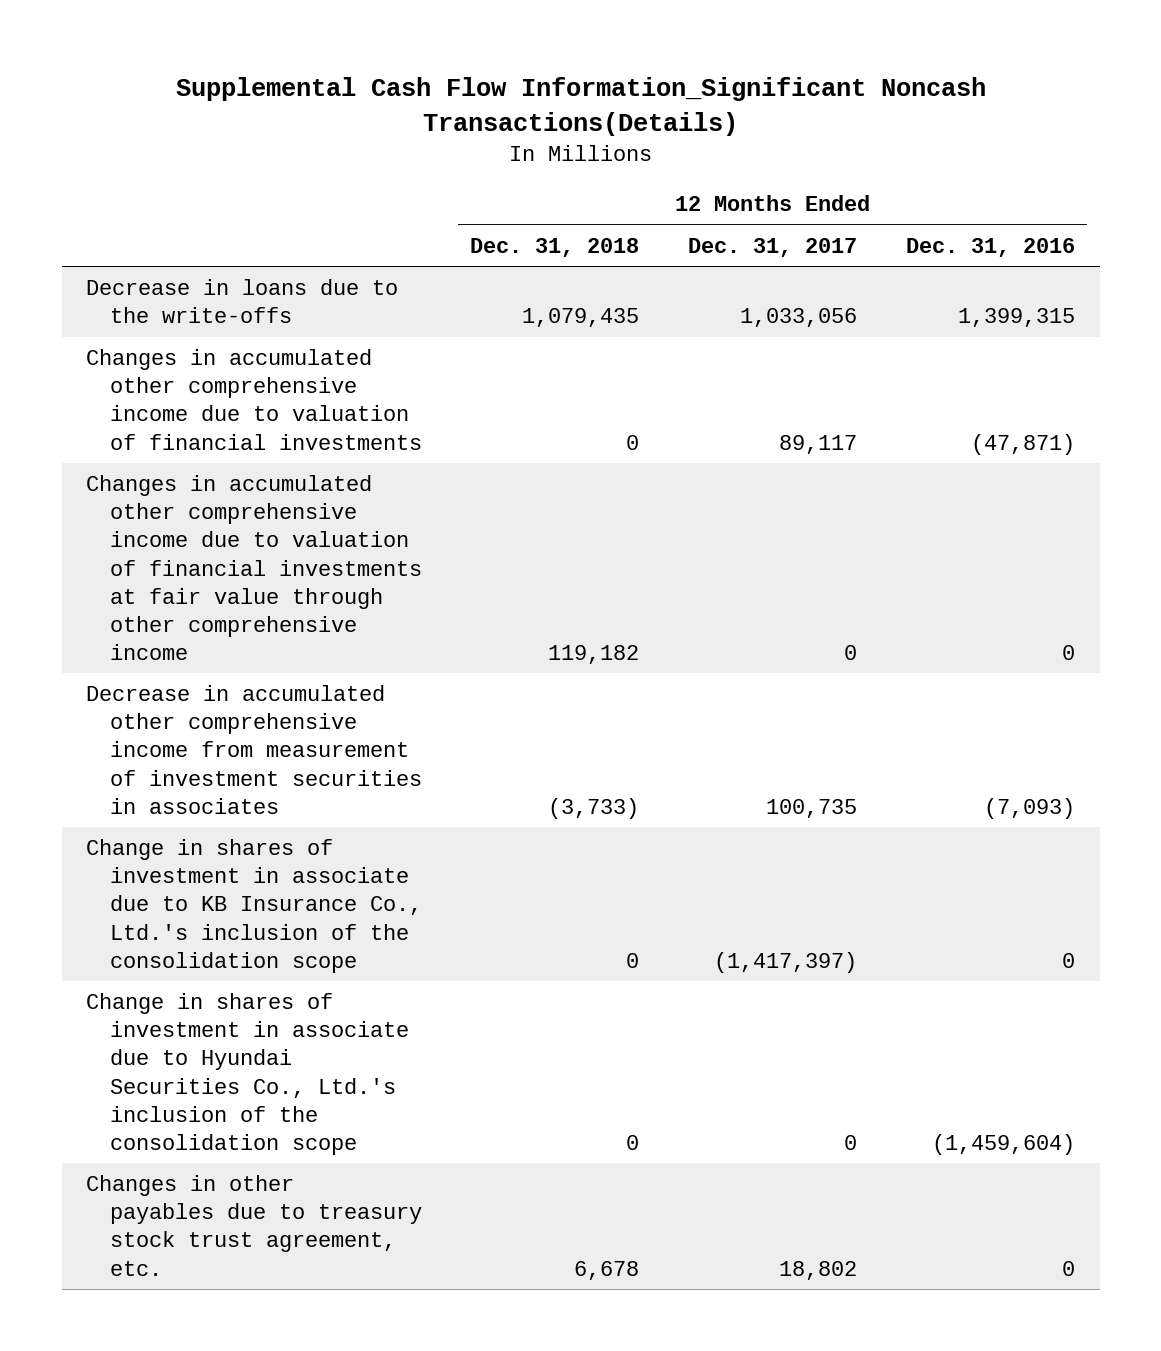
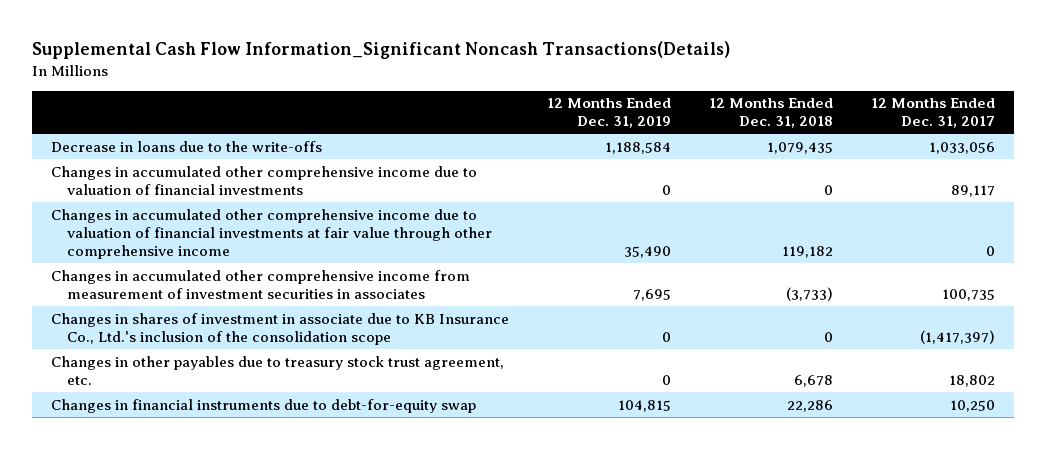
[906,237,1076,257] Dec. 31, 2016 -> none
none -> [546,98,671,129] 12 Months Ended Dec. 31, 2019
[86,993,409,1155] Change in shares of investment in associate due to Hyundai Securities Co., Ltd.'s inclusion of the consolidation scope -> none
[86,685,422,814] Decrease in accumulated other comprehensive income from measurement of investment securities in associates -> [50,269,470,299] Changes in accumulated other comprehensive income from measurement of investment securities in associates
[86,839,422,973] Change in shares of investment in associate due to KB Insurance Co., Ltd.'s inclusion of the consolidation scope -> [50,312,509,345] Changes in shares of investment in associate due to KB Insurance Co., Ltd.'s inclusion of the consolidation scope
none -> [50,398,476,413] Changes in financial instruments due to debt-for-equity swap

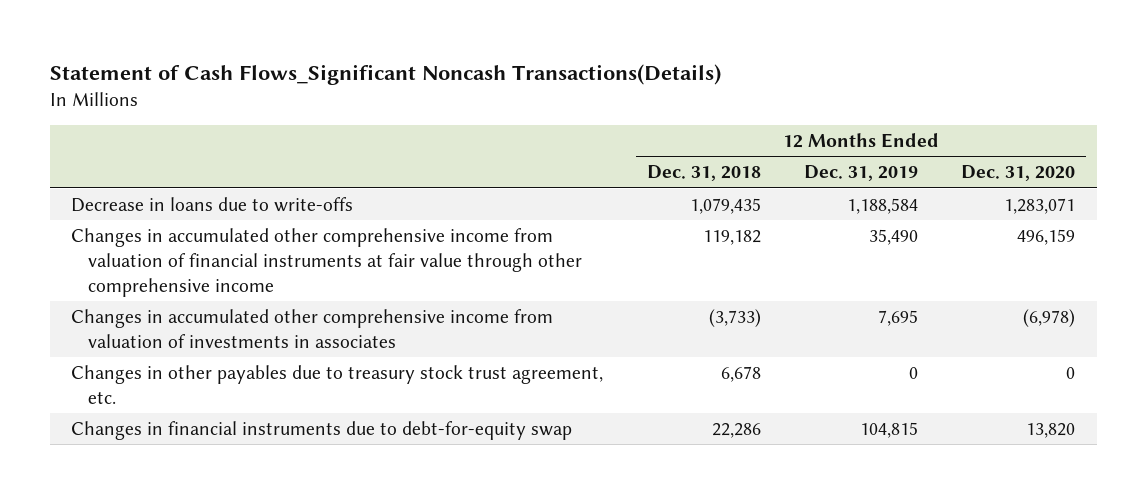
[31,41,730,60] Supplemental Cash Flow Information_Significant Noncash Transactions(Details) -> [49,63,721,85] Statement of Cash Flows_Significant Noncash Transactions(Details)
[870,98,995,129] 12 Months Ended Dec. 31, 2017 -> none
none -> [960,165,1075,182] Dec. 31, 2020
[50,165,477,195] Changes in accumulated other comprehensive income due to valuation of financial investments -> none
[50,312,509,345] Changes in shares of investment in associate due to KB Insurance Co., Ltd.'s inclusion of the consolidation scope -> none
[50,140,322,152] Decrease in loans due to the write-offs -> [71,196,354,212] Decrease in loans due to write-offs
[50,208,493,259] Changes in accumulated other comprehensive income due to valuation of financial investments at fair value through other comprehensive income -> [71,227,583,297] Changes in accumulated other comprehensive income from valuation of financial instruments at fair value through other comprehensive income
[50,269,470,299] Changes in accumulated other comprehensive income from measurement of investment securities in associates -> [71,308,554,348] Changes in accumulated other comprehensive income from valuation of investments in associates

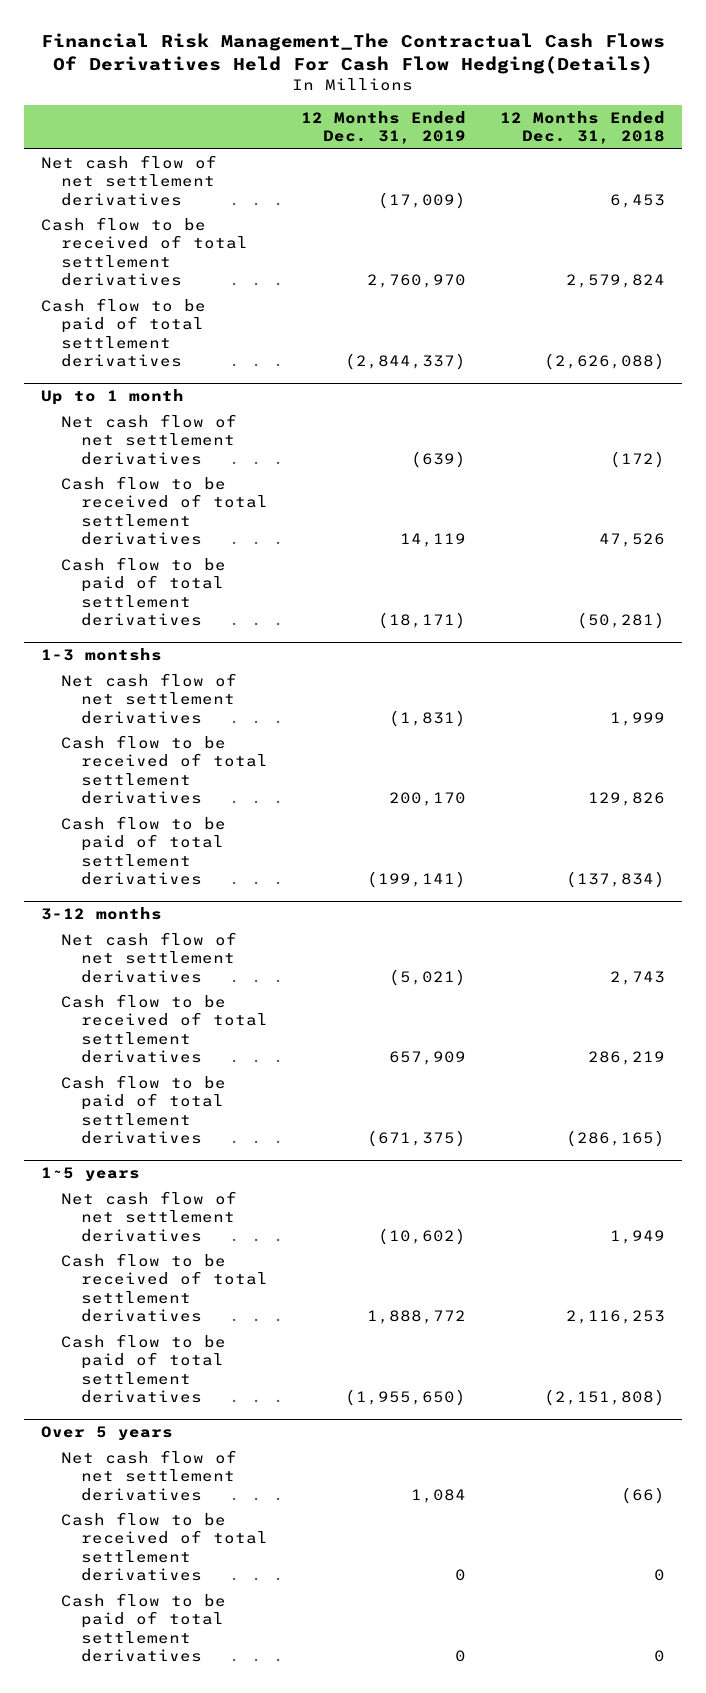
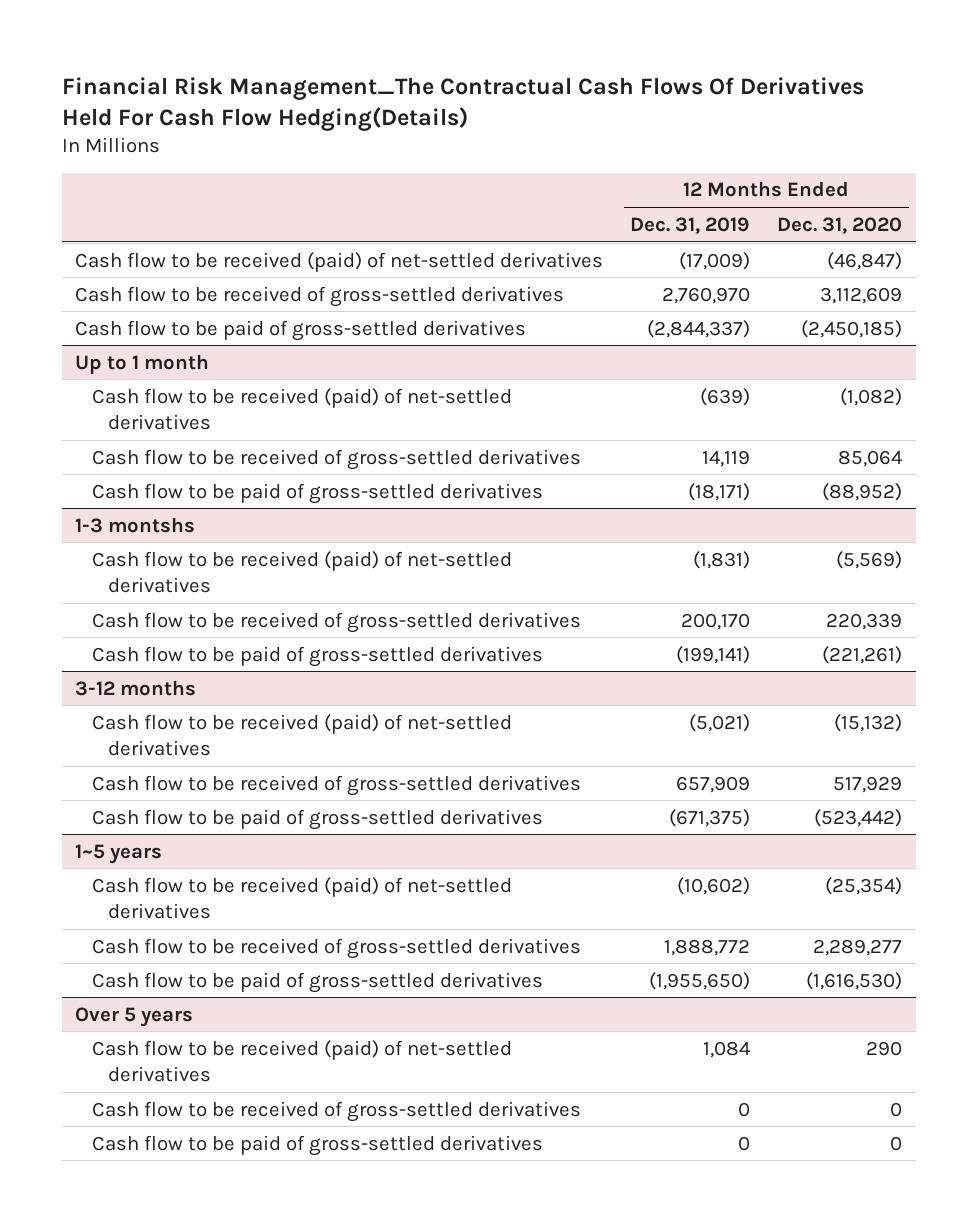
[499,110,665,145] 12 Months Ended Dec. 31, 2018 -> none
none -> [777,216,903,234] Dec. 31, 2020
[41,154,218,206] Net cash flow of net settlement derivatives -> [75,251,604,272] Cash flow to be received (paid) of net-settled derivatives
[41,216,248,287] Cash flow to be received of total settlement derivatives -> [75,285,565,307] Cash flow to be received of gross-settled derivatives
[41,297,207,368] Cash flow to be paid of total settlement derivatives -> [75,319,527,341] Cash flow to be paid of gross-settled derivatives
[60,413,237,465] Net cash flow of net settlement derivatives -> [91,387,512,430] Cash flow to be received (paid) of net-settled derivatives
[60,475,268,546] Cash flow to be received of total settlement derivatives -> [91,448,581,470] Cash flow to be received of gross-settled derivatives
[60,556,226,627] Cash flow to be paid of total settlement derivatives -> [91,482,543,504] Cash flow to be paid of gross-settled derivatives
[60,672,237,724] Net cash flow of net settlement derivatives -> [91,550,512,593] Cash flow to be received (paid) of net-settled derivatives
[60,734,268,805] Cash flow to be received of total settlement derivatives -> [91,611,581,633] Cash flow to be received of gross-settled derivatives
[60,815,226,886] Cash flow to be paid of total settlement derivatives -> [91,645,543,667] Cash flow to be paid of gross-settled derivatives
[60,931,237,983] Net cash flow of net settlement derivatives -> [91,713,512,756] Cash flow to be received (paid) of net-settled derivatives
[60,993,268,1064] Cash flow to be received of total settlement derivatives -> [91,774,581,796] Cash flow to be received of gross-settled derivatives
[60,1074,226,1145] Cash flow to be paid of total settlement derivatives -> [91,808,543,830] Cash flow to be paid of gross-settled derivatives
[60,1190,237,1242] Net cash flow of net settlement derivatives -> [91,876,512,919] Cash flow to be received (paid) of net-settled derivatives
[60,1252,268,1323] Cash flow to be received of total settlement derivatives -> [91,937,581,959] Cash flow to be received of gross-settled derivatives
[60,1333,226,1404] Cash flow to be paid of total settlement derivatives -> [91,971,543,993] Cash flow to be paid of gross-settled derivatives
[60,1449,237,1501] Net cash flow of net settlement derivatives -> [91,1039,512,1082] Cash flow to be received (paid) of net-settled derivatives
[60,1511,268,1582] Cash flow to be received of total settlement derivatives -> [91,1100,581,1122] Cash flow to be received of gross-settled derivatives
[60,1592,226,1663] Cash flow to be paid of total settlement derivatives -> [91,1134,543,1156] Cash flow to be paid of gross-settled derivatives

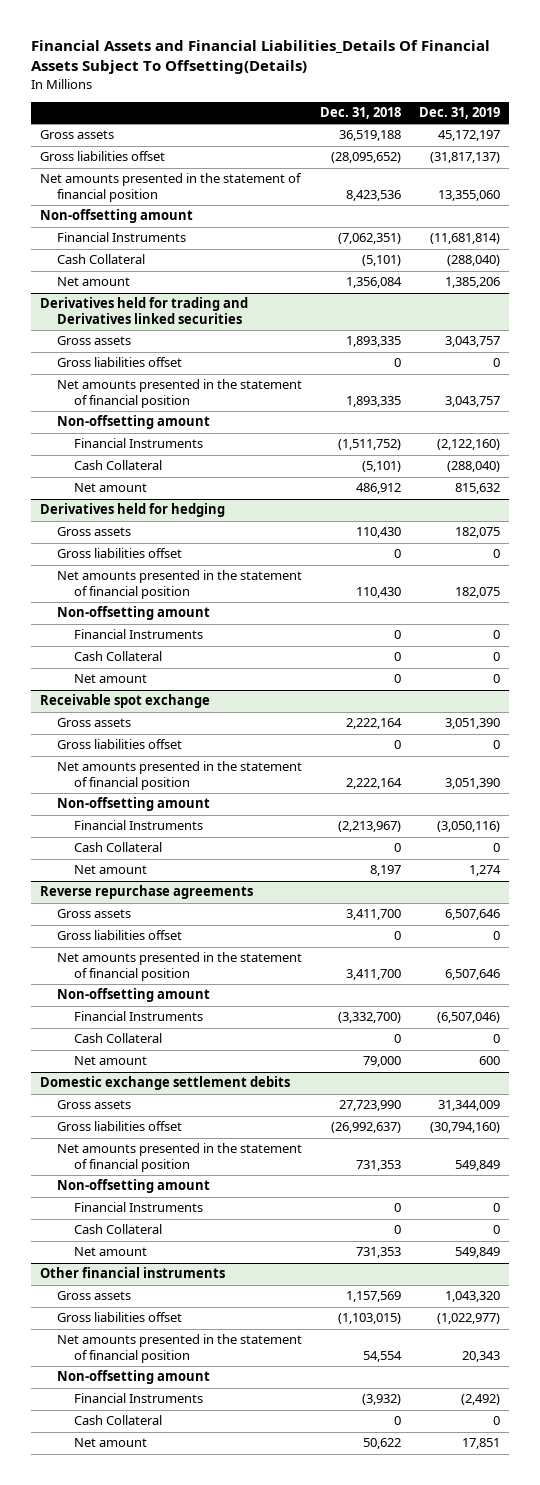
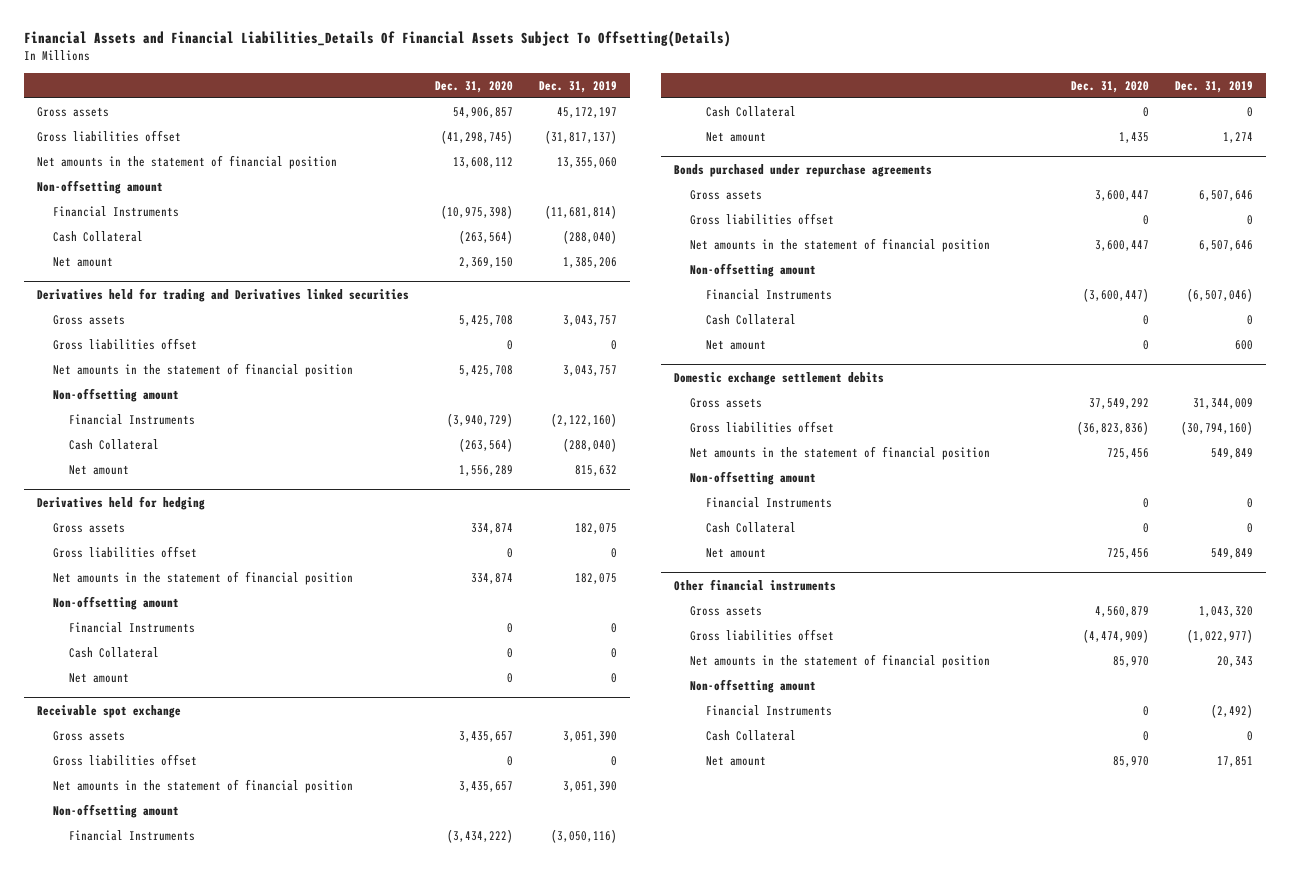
[319,107,401,120] Dec. 31, 2018 -> none
none -> [434,80,513,93] Dec. 31, 2020
[40,173,303,202] Net amounts presented in the statement of financial position -> [37,154,338,169] Net amounts in the statement of financial position
[56,379,302,408] Net amounts presented in the statement of financial position -> [52,362,353,377] Net amounts in the statement of financial position
[56,570,302,599] Net amounts presented in the statement of financial position -> [52,570,353,585] Net amounts in the statement of financial position
[56,761,302,790] Net amounts presented in the statement of financial position -> [52,778,353,793] Net amounts in the statement of financial position
[40,885,254,900] Reverse repurchase agreements -> [673,163,932,177] Bonds purchased under repurchase agreements
[56,952,302,981] Net amounts presented in the statement of financial position -> [689,237,990,252] Net amounts in the statement of financial position
[56,1143,302,1172] Net amounts presented in the statement of financial position -> [689,445,990,460] Net amounts in the statement of financial position
[56,1334,302,1363] Net amounts presented in the statement of financial position -> [689,653,990,668] Net amounts in the statement of financial position

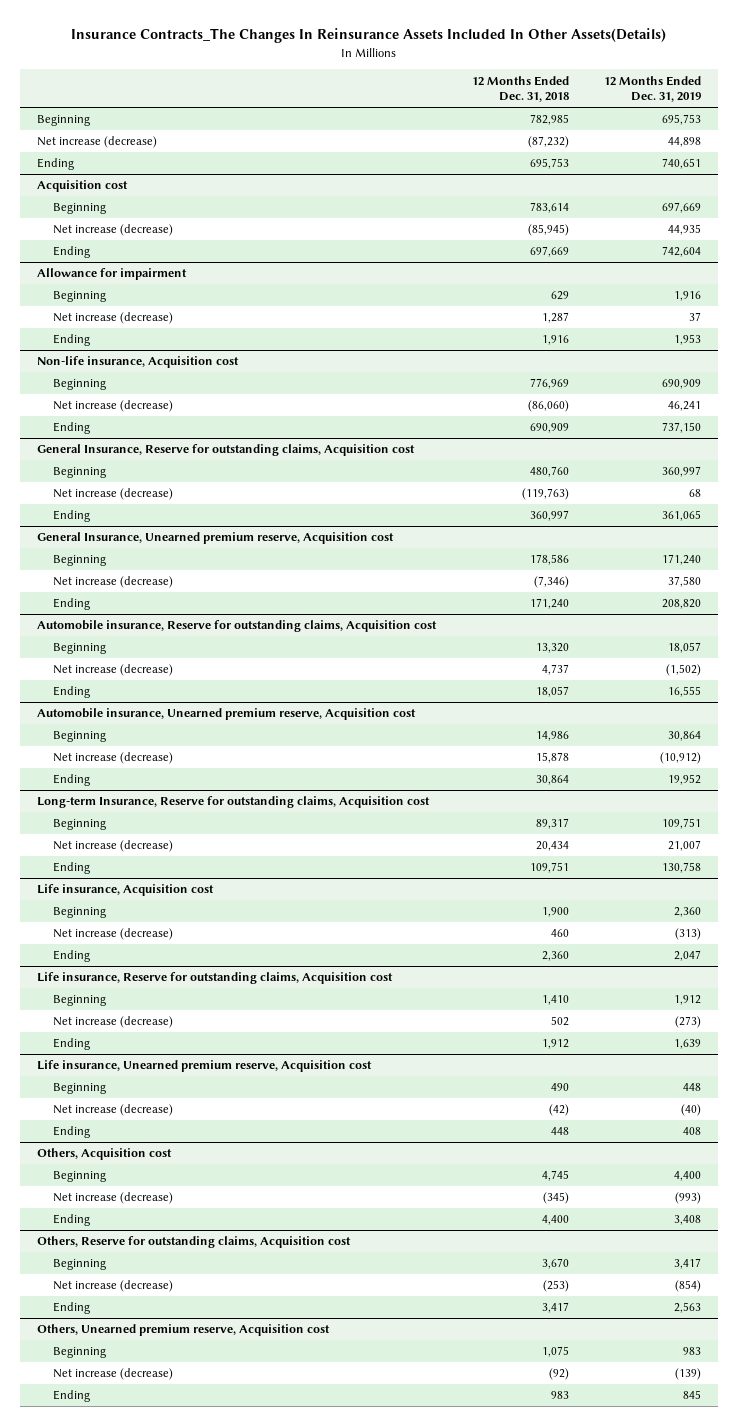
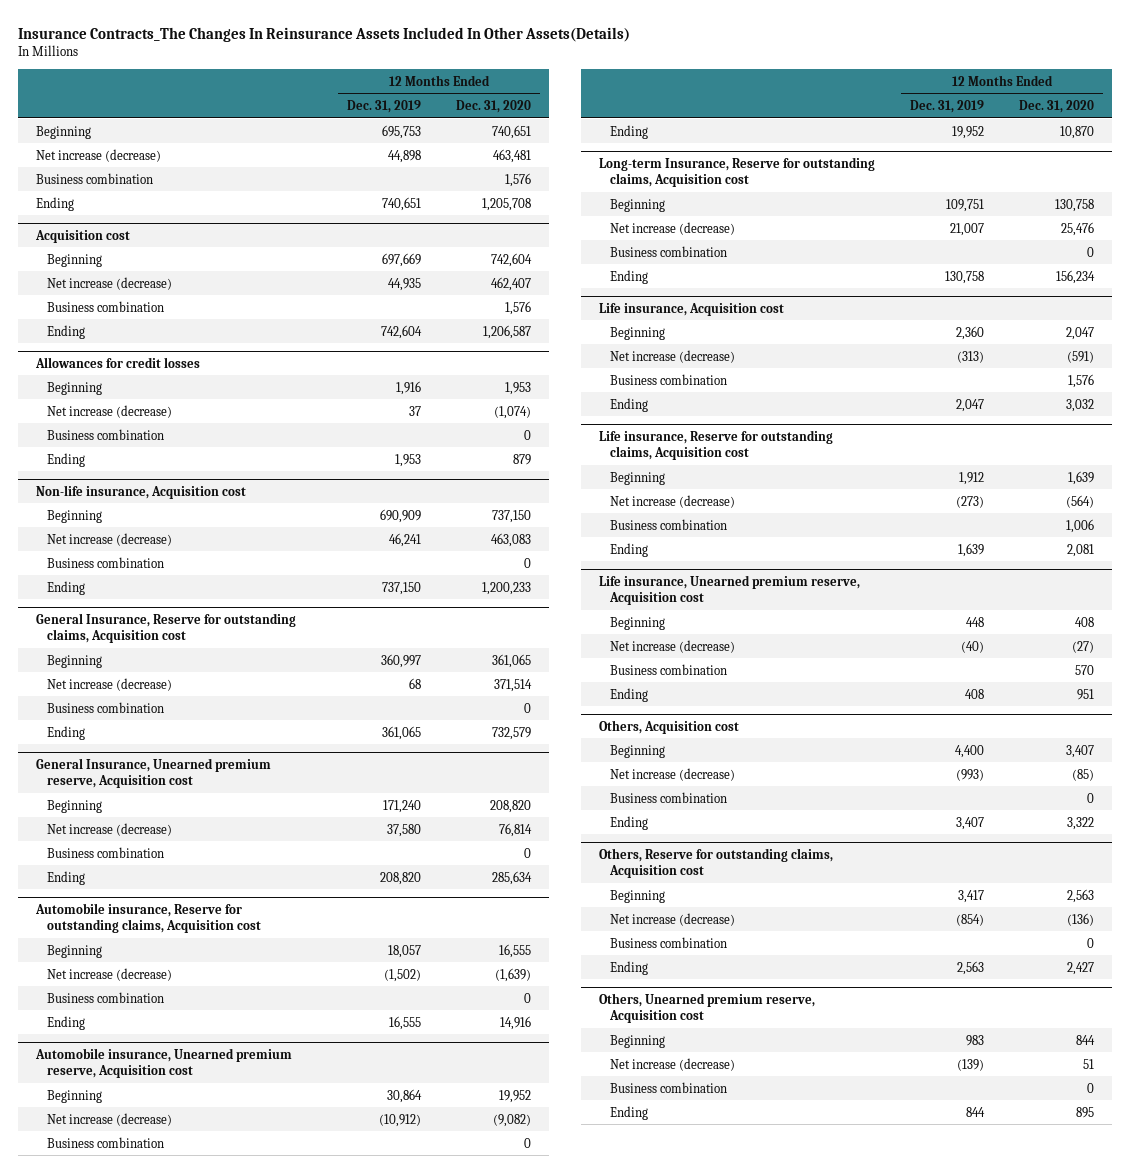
[471,75,569,103] 12 Months Ended Dec. 31, 2018 -> none
none -> [456,100,532,114] Dec. 31, 2020
none -> [36,172,154,184] Business combination
none -> [46,300,164,312] Business combination
[37,268,188,281] Allowance for impairment -> [35,356,201,368] Allowances for credit losses
none -> [46,428,164,440] Business combination
none -> [46,556,164,568] Business combination
none -> [46,701,164,713] Business combination
none -> [46,846,164,858] Business combination
none -> [46,991,164,1003] Business combination
none -> [46,1136,164,1148] Business combination
none -> [609,245,727,257] Business combination
none -> [609,373,727,385] Business combination
none -> [609,518,727,530] Business combination
none -> [609,663,727,675] Business combination
none -> [609,791,727,803] Business combination
[673,1215,701,1226] 3,408 -> [956,816,985,830] 3,407
none -> [609,936,727,948] Business combination
none -> [609,1081,727,1093] Business combination
[682,1390,701,1400] 845 -> [966,1106,986,1117] 844

